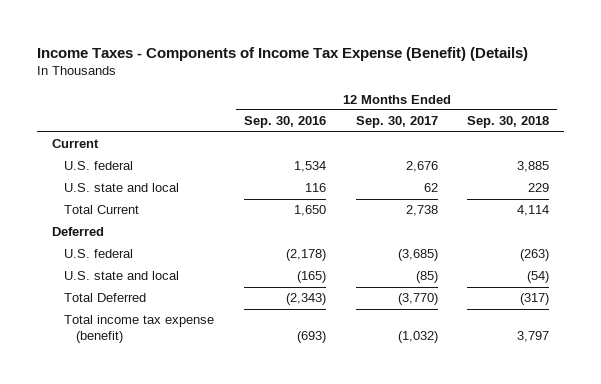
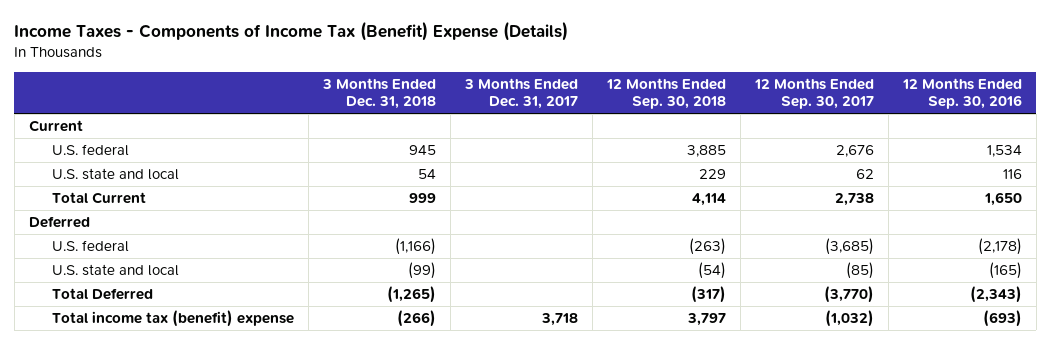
[37,46,529,61] Income Taxes - Components of Income Tax Expense (Benefit) (Details) -> [14,21,569,42] Income Taxes - Components of Income Tax (Benefit) Expense (Details)
none -> [321,78,436,110] 3 Months Ended Dec. 31, 2018
none -> [463,78,578,110] 3 Months Ended Dec. 31, 2017
[63,315,214,344] Total income tax expense (benefit) -> [51,310,294,328] Total income tax (benefit) expense

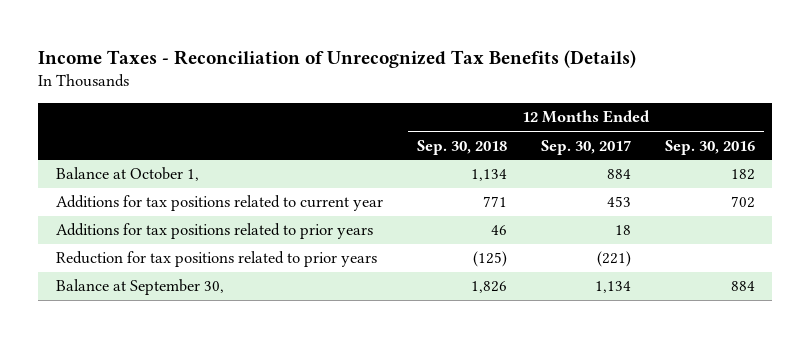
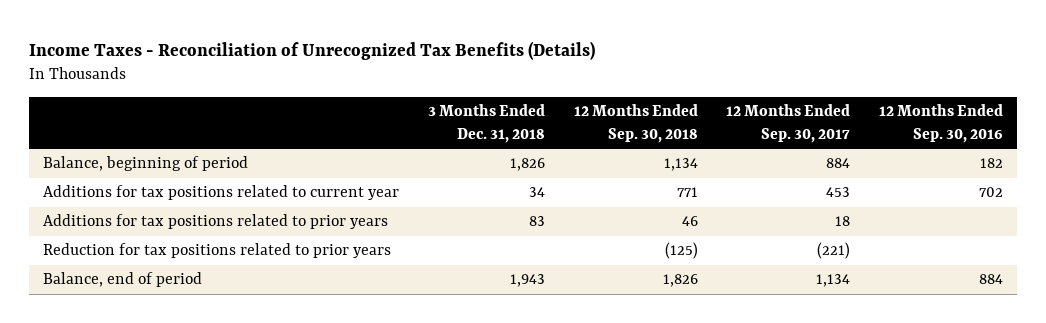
none -> [428,104,546,143] 3 Months Ended Dec. 31, 2018
[55,167,199,182] Balance at October 1, -> [43,156,249,172] Balance, beginning of period
[55,279,224,296] Balance at September 30, -> [43,272,203,288] Balance, end of period

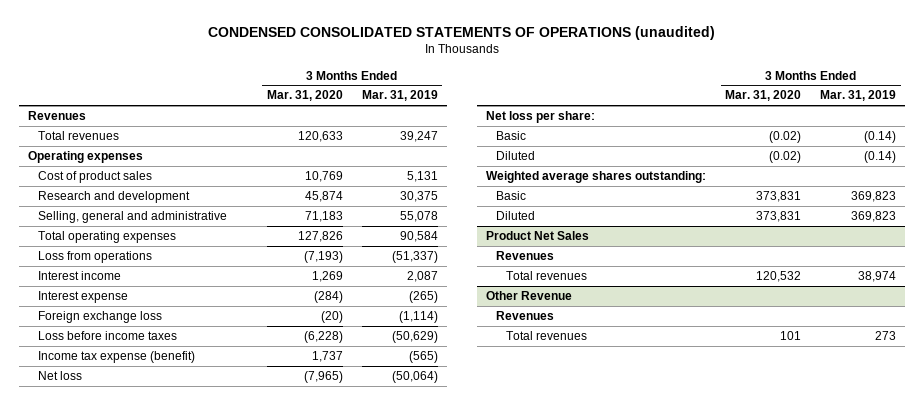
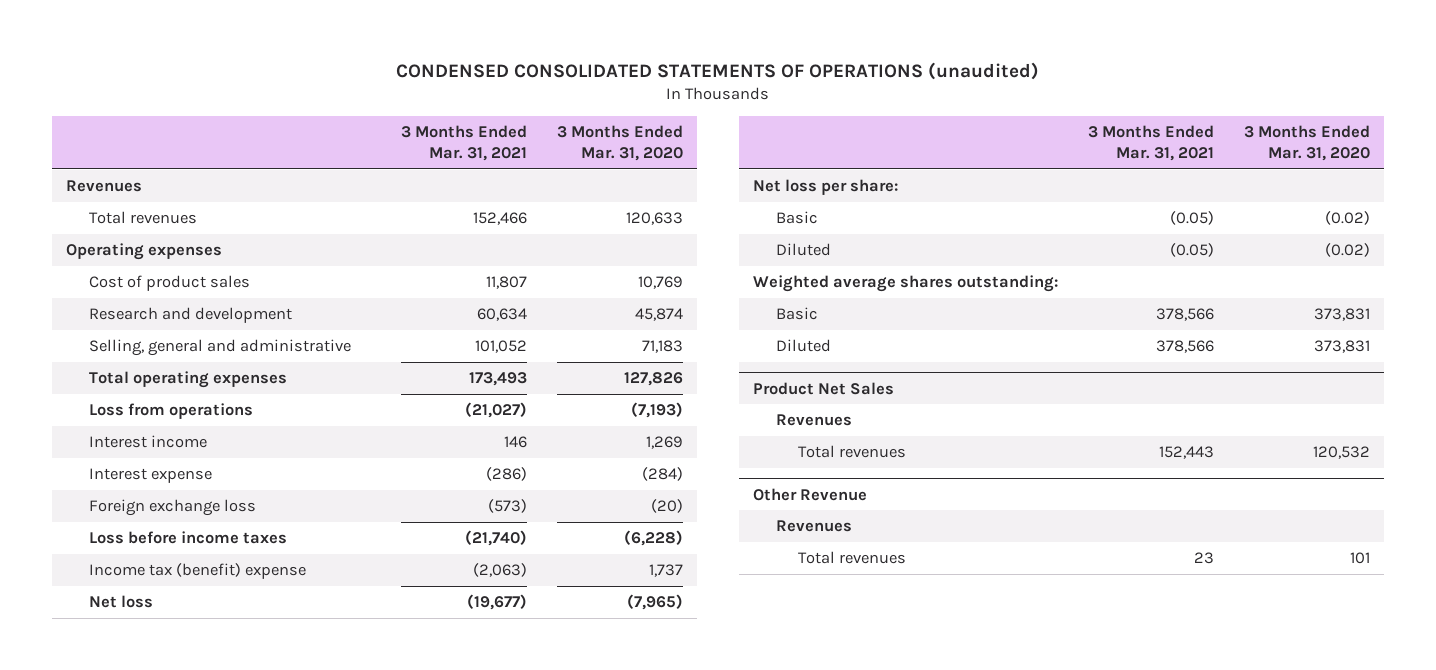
[361,90,438,102] Mar. 31, 2019 -> none
none -> [401,124,528,161] 3 Months Ended Mar. 31, 2021
[38,351,196,364] Income tax expense (benefit) -> [89,563,307,580] Income tax (benefit) expense

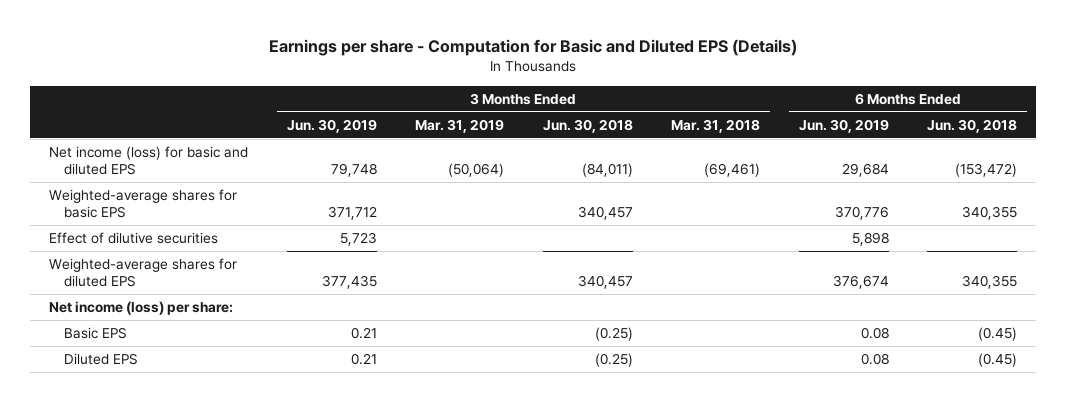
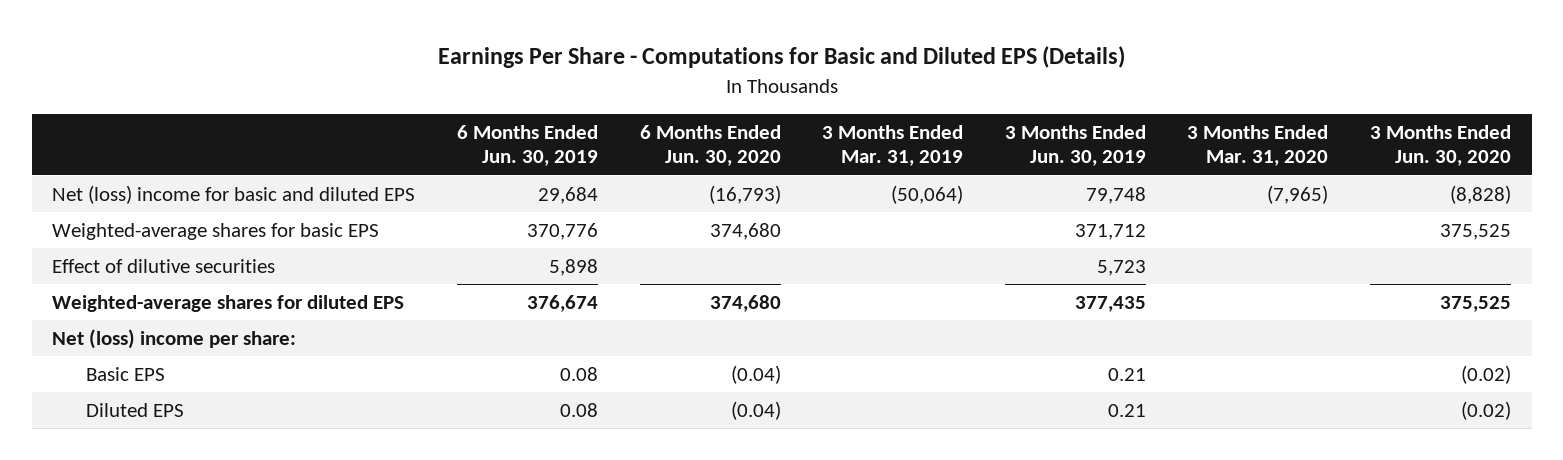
[269,39,798,57] Earnings per share - Computation for Basic and Diluted EPS (Details) -> [437,46,1125,69] Earnings Per Share - Computations for Basic and Diluted EPS (Details)
[542,118,633,133] Jun. 30, 2018 -> none
[671,118,761,133] Mar. 31, 2018 -> none
[927,118,1018,133] Jun. 30, 2018 -> none
none -> [639,124,781,167] 6 Months Ended Jun. 30, 2020
none -> [1187,124,1329,167] 3 Months Ended Mar. 31, 2020
none -> [1369,124,1511,167] 3 Months Ended Jun. 30, 2020
[49,146,249,175] Net income (loss) for basic and diluted EPS -> [52,185,416,205] Net (loss) income for basic and diluted EPS
[49,301,234,316] Net income (loss) per share: -> [52,329,297,350] Net (loss) income per share:

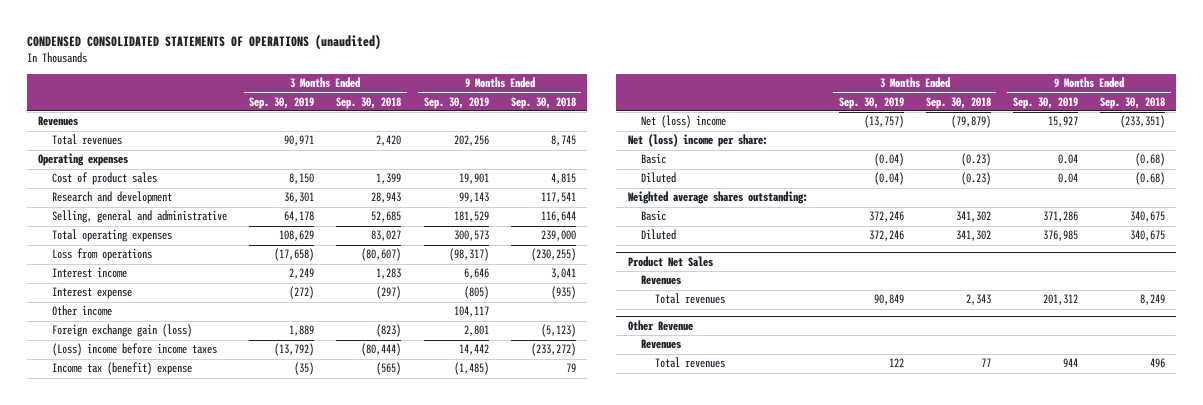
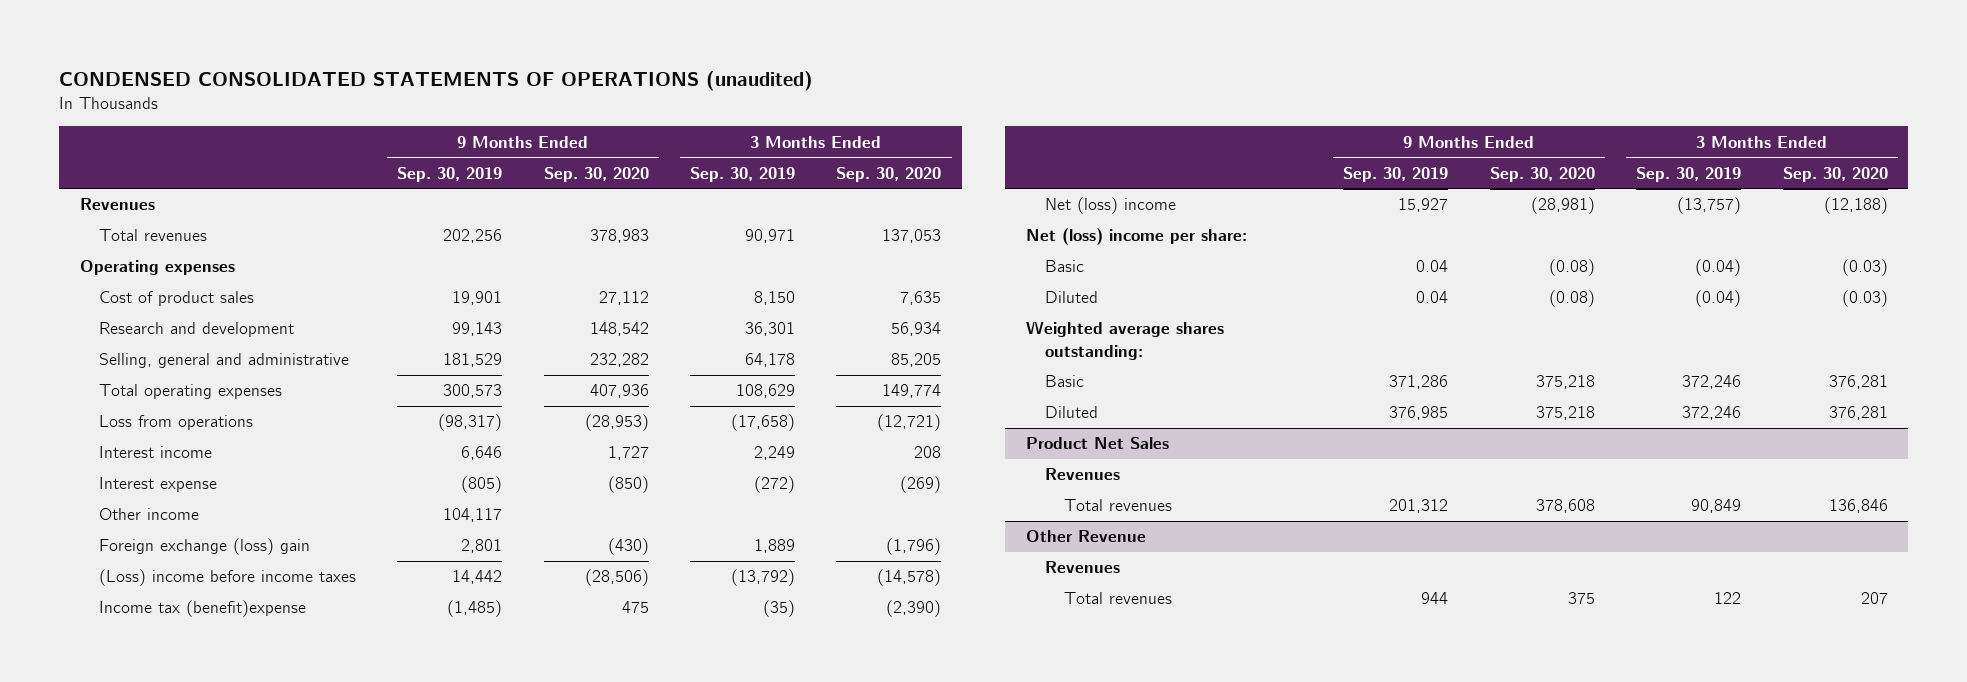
[336,96,402,109] Sep. 30, 2018 -> none
[510,96,576,109] Sep. 30, 2018 -> none
none -> [543,166,649,182] Sep. 30, 2020
none -> [836,166,942,182] Sep. 30, 2020
[52,324,193,338] Foreign exchange gain (loss) -> [98,538,310,556] Foreign exchange (loss) gain
[52,362,193,376] Income tax (benefit) expense -> [98,600,306,618] Income tax (benefit)expense

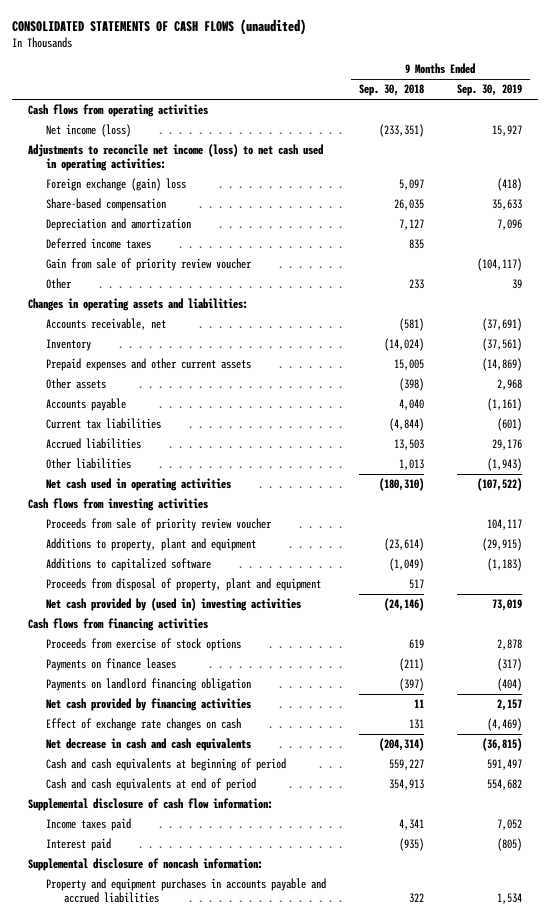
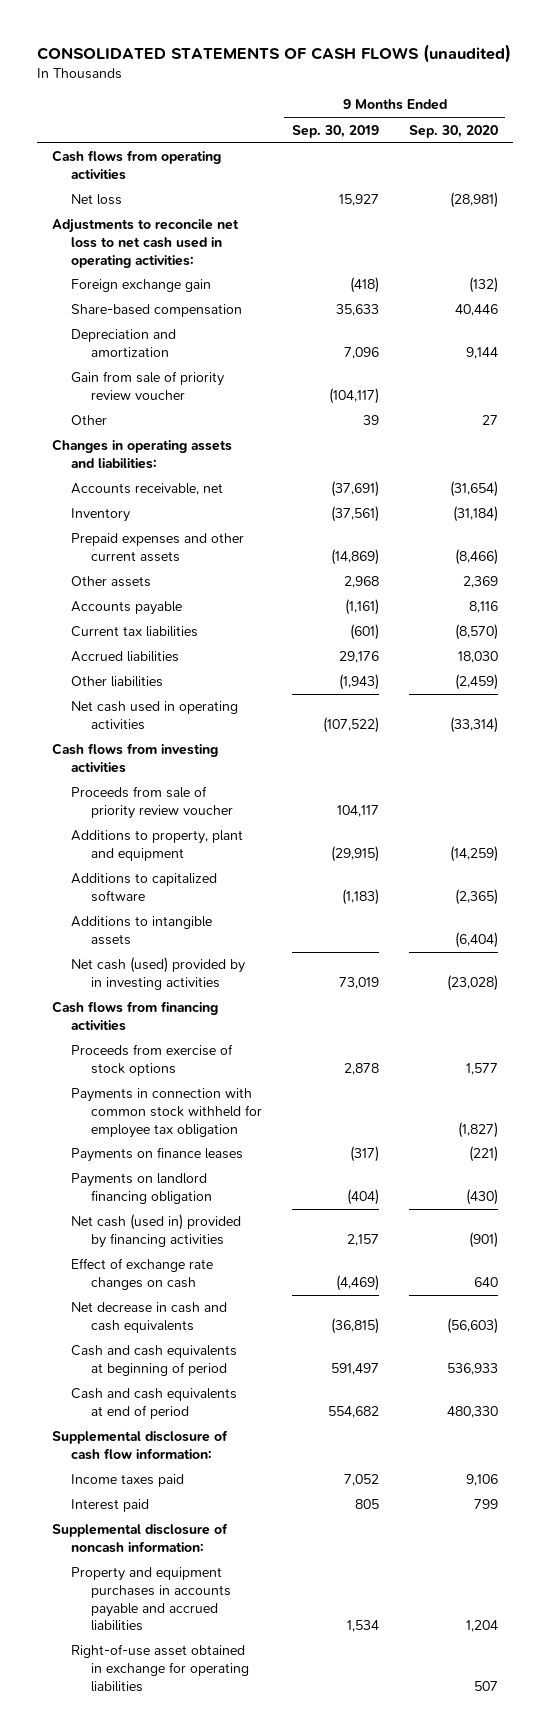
[359,84,425,97] Sep. 30, 2018 -> none
none -> [408,124,498,138] Sep. 30, 2020
[46,124,132,138] Net income (loss) -> [71,194,123,206] Net loss
[28,144,324,172] Adjustments to reconcile net income (loss) to net cash used in operating activities: -> [51,219,239,268] Adjustments to reconcile net loss to net cash used in operating activities:
[46,178,187,192] Foreign exchange (gain) loss -> [71,279,212,293] Foreign exchange gain
[46,238,152,250] Deferred income taxes -> none
[46,578,322,592] Proceeds from disposal of property, plant and equipment -> none
none -> [71,916,213,946] Additions to intangible assets
[46,598,302,612] Net cash provided by (used in) investing activities -> [71,957,246,991] Net cash (used) provided by in investing activities
none -> [71,1088,262,1138] Payments in connection with common stock withheld for employee tax obligation
[46,698,252,712] Net cash provided by financing activities -> [71,1214,242,1249] Net cash (used in) provided by financing activities
[496,838,522,852] (805) -> [354,1499,379,1510] 805
none -> [71,1644,249,1692] Right-of-use asset obtained in exchange for operating liabilities

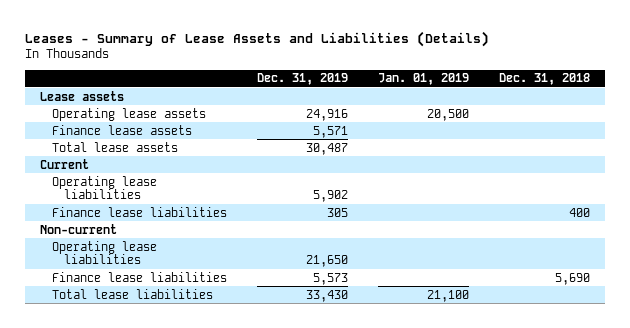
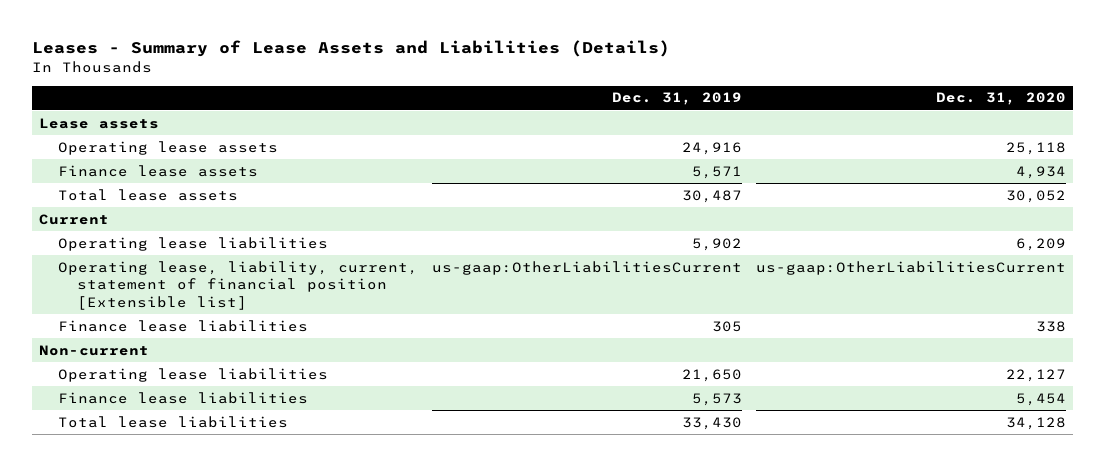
[378,73,470,86] Jan. 01, 2019 -> none
[499,73,591,86] Dec. 31, 2018 -> none
none -> [935,92,1066,106] Dec. 31, 2020
none -> [58,260,419,310] Operating lease, liability, current, statement of financial position [Extensible list]

